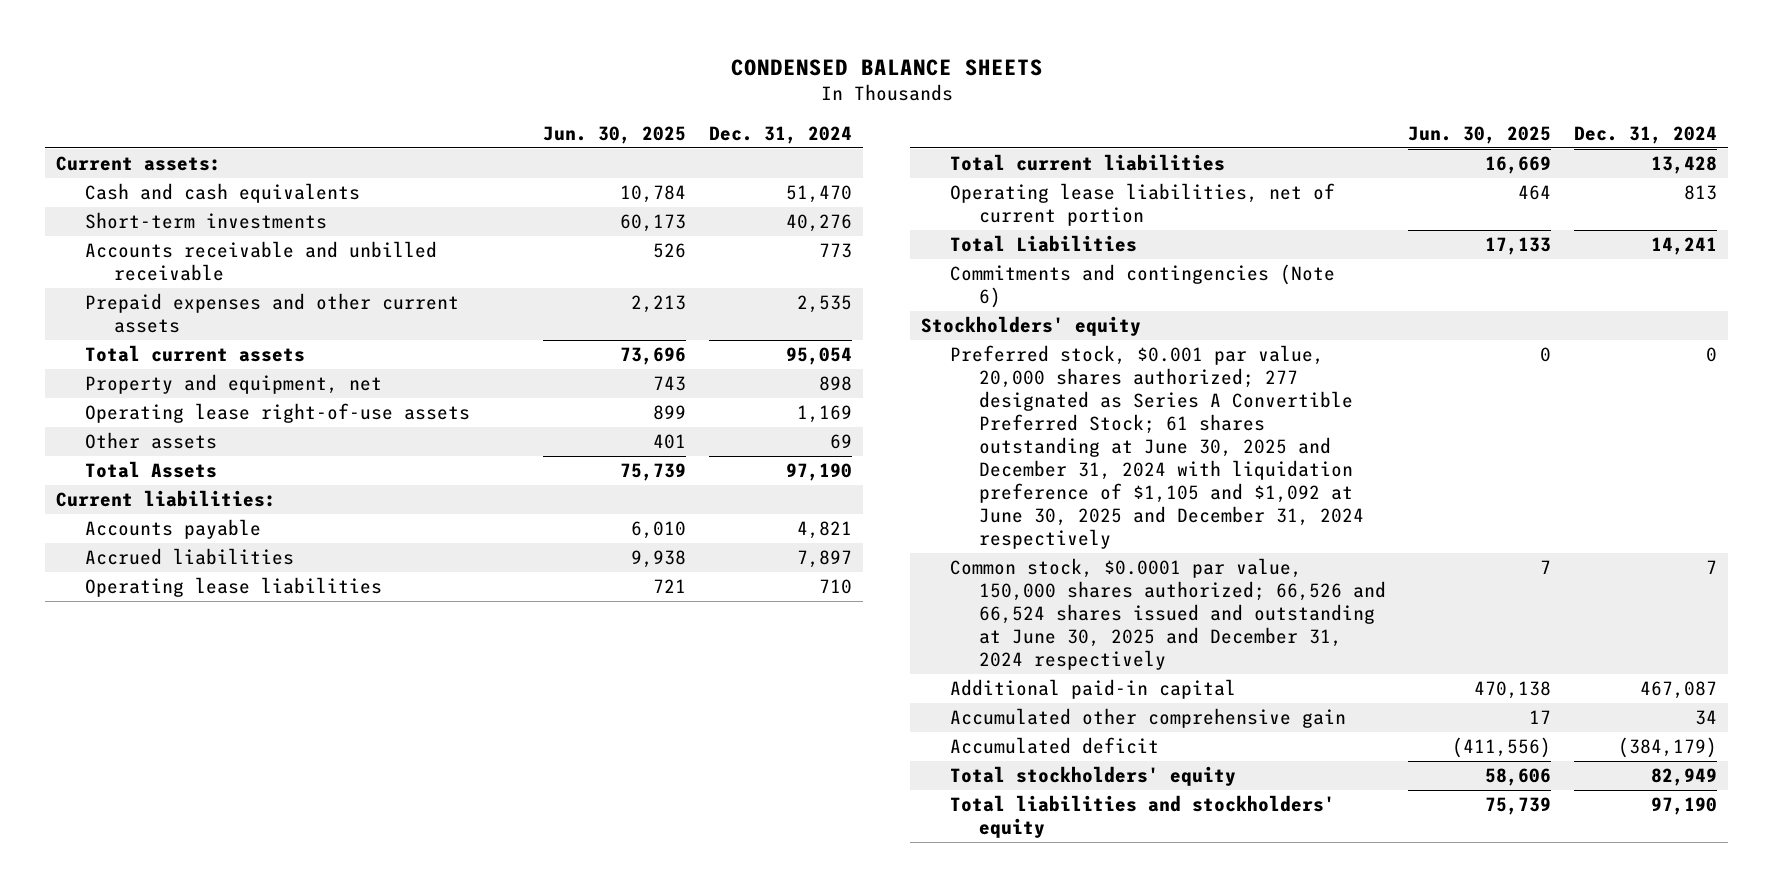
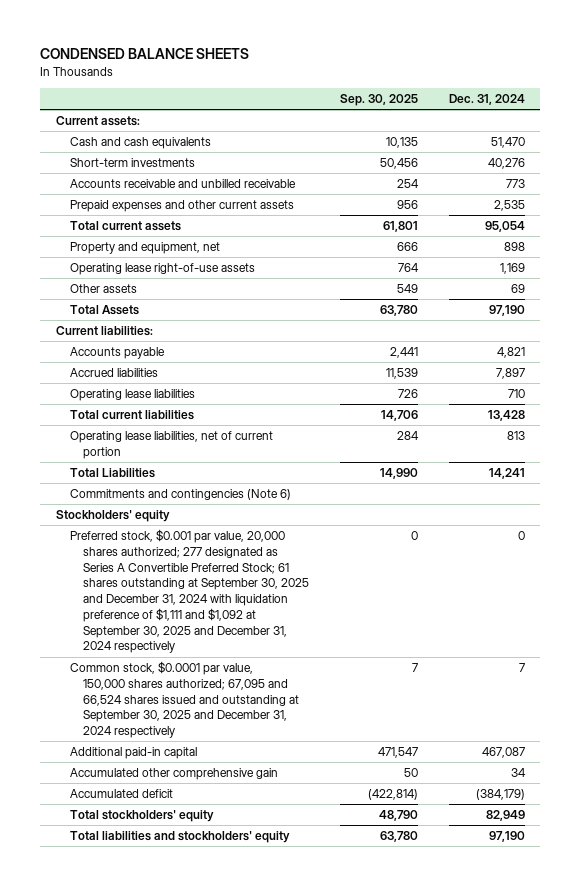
[543,126,687,145] Jun. 30, 2025 -> none
none -> [339,94,418,107] Sep. 30, 2025
[950,344,1365,549] Preferred stock, $0.001 par value, 20,000 shares authorized; 277 designated as Series A Convertible Preferred Stock; 61 shares outstanding at June 30, 2025 and December 31, 2024 with liquidation preference of $1,105 and $1,092 at June 30, 2025 and December 31, 2024 respectively -> [69,529,310,654] Preferred stock, $0.001 par value, 20,000 shares authorized; 277 designated as Series A Convertible Preferred Stock; 61 shares outstanding at September 30, 2025 and December 31, 2024 with liquidation preference of $1,111 and $1,092 at September 30, 2025 and December 31, 2024 respectively
[950,557,1387,670] Common stock, $0.0001 par value, 150,000 shares authorized; 66,526 and 66,524 shares issued and outstanding at June 30, 2025 and December 31, 2024 respectively -> [69,661,300,739] Common stock, $0.0001 par value, 150,000 shares authorized; 67,095 and 66,524 shares issued and outstanding at September 30, 2025 and December 31, 2024 respectively

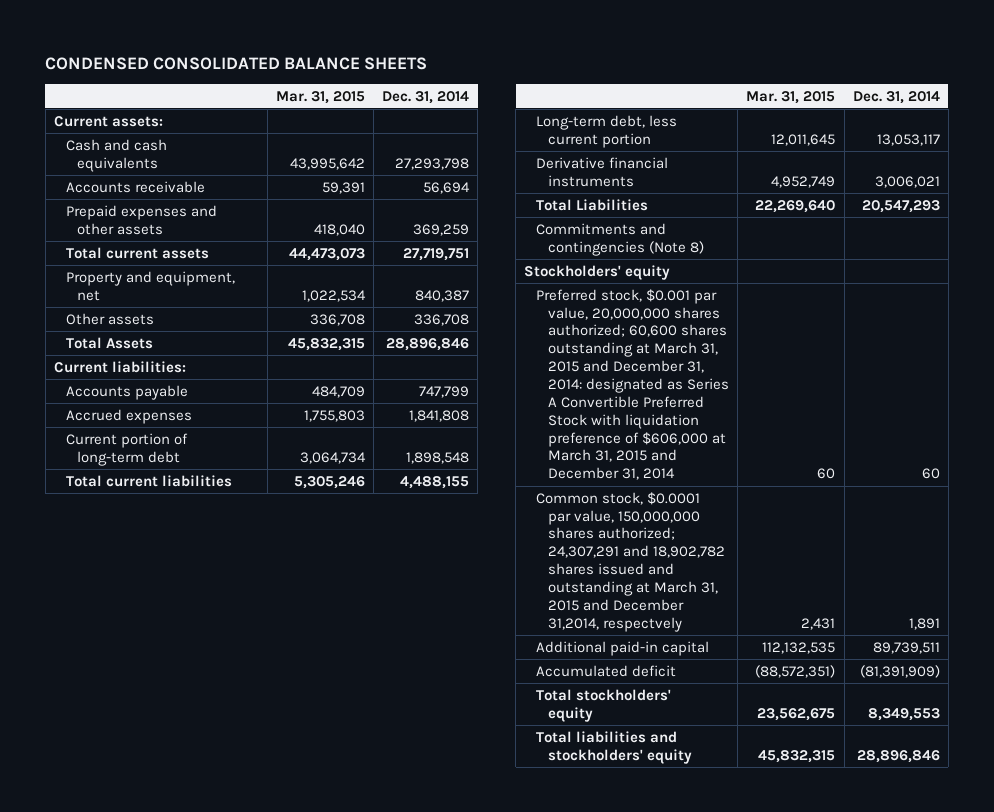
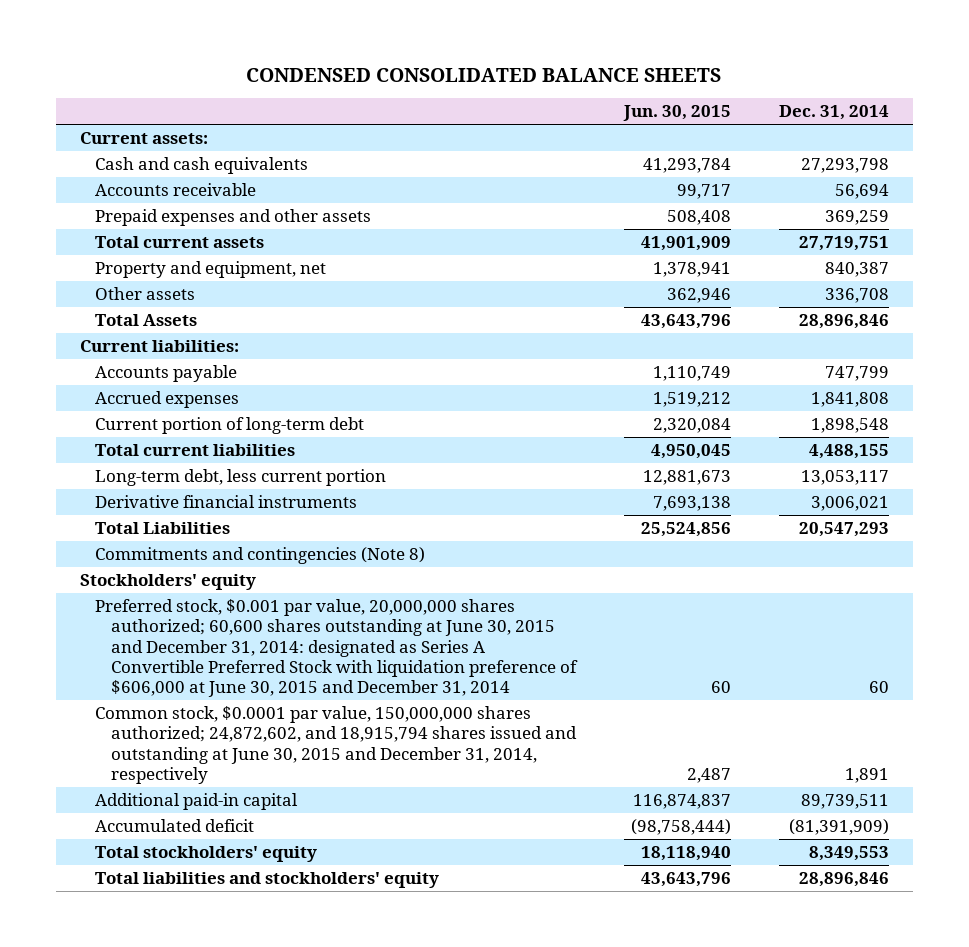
[275,90,365,104] Mar. 31, 2015 -> none
none -> [622,105,731,122] Jun. 30, 2015
[536,288,730,481] Preferred stock, $0.001 par value, 20,000,000 shares authorized; 60,600 shares outstanding at March 31, 2015 and December 31, 2014: designated as Series A Convertible Preferred Stock with liquidation preference of $606,000 at March 31, 2015 and December 31, 2014 -> [95,599,578,698] Preferred stock, $0.001 par value, 20,000,000 shares authorized; 60,600 shares outstanding at June 30, 2015 and December 31, 2014: designated as Series A Convertible Preferred Stock with liquidation preference of $606,000 at June 30, 2015 and December 31, 2014
[536,491,726,632] Common stock, $0.0001 par value, 150,000,000 shares authorized; 24,307,291 and 18,902,782 shares issued and outstanding at March 31, 2015 and December 31,2014, respectvely -> [95,706,577,785] Common stock, $0.0001 par value, 150,000,000 shares authorized; 24,872,602, and 18,915,794 shares issued and outstanding at June 30, 2015 and December 31, 2014, respectively

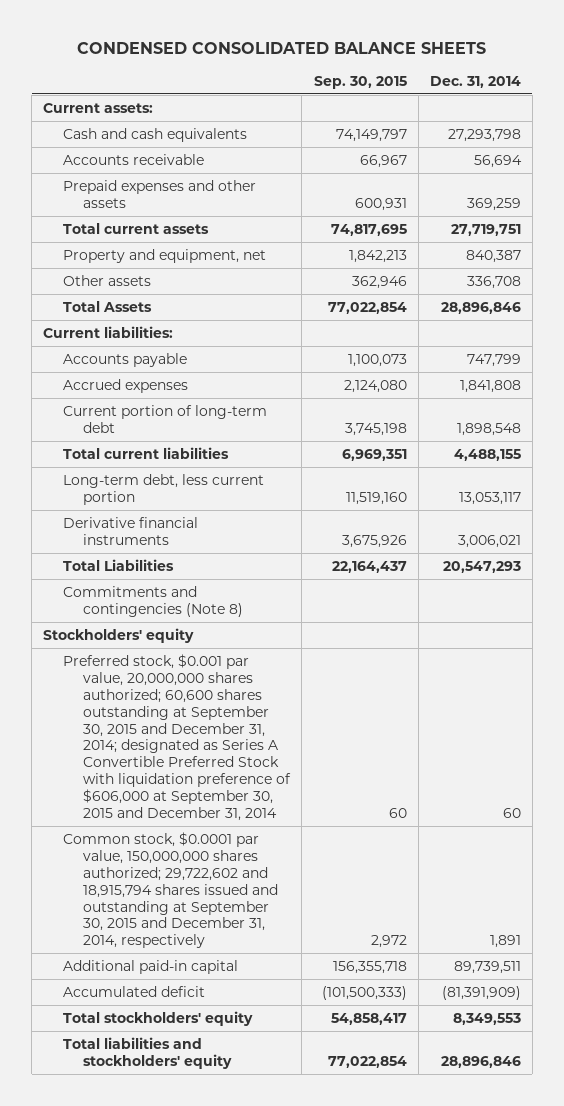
[622,105,731,122] Jun. 30, 2015 -> none
none -> [313,75,407,89] Sep. 30, 2015
[95,599,578,698] Preferred stock, $0.001 par value, 20,000,000 shares authorized; 60,600 shares outstanding at June 30, 2015 and December 31, 2014: designated as Series A Convertible Preferred Stock with liquidation preference of $606,000 at June 30, 2015 and December 31, 2014 -> [63,653,292,822] Preferred stock, $0.001 par value, 20,000,000 shares authorized; 60,600 shares outstanding at September 30, 2015 and December 31, 2014; designated as Series A Convertible Preferred Stock with liquidation preference of $606,000 at September 30, 2015 and December 31, 2014
[95,706,577,785] Common stock, $0.0001 par value, 150,000,000 shares authorized; 24,872,602, and 18,915,794 shares issued and outstanding at June 30, 2015 and December 31, 2014, respectively -> [63,831,279,949] Common stock, $0.0001 par value, 150,000,000 shares authorized; 29,722,602 and 18,915,794 shares issued and outstanding at September 30, 2015 and December 31, 2014, respectively

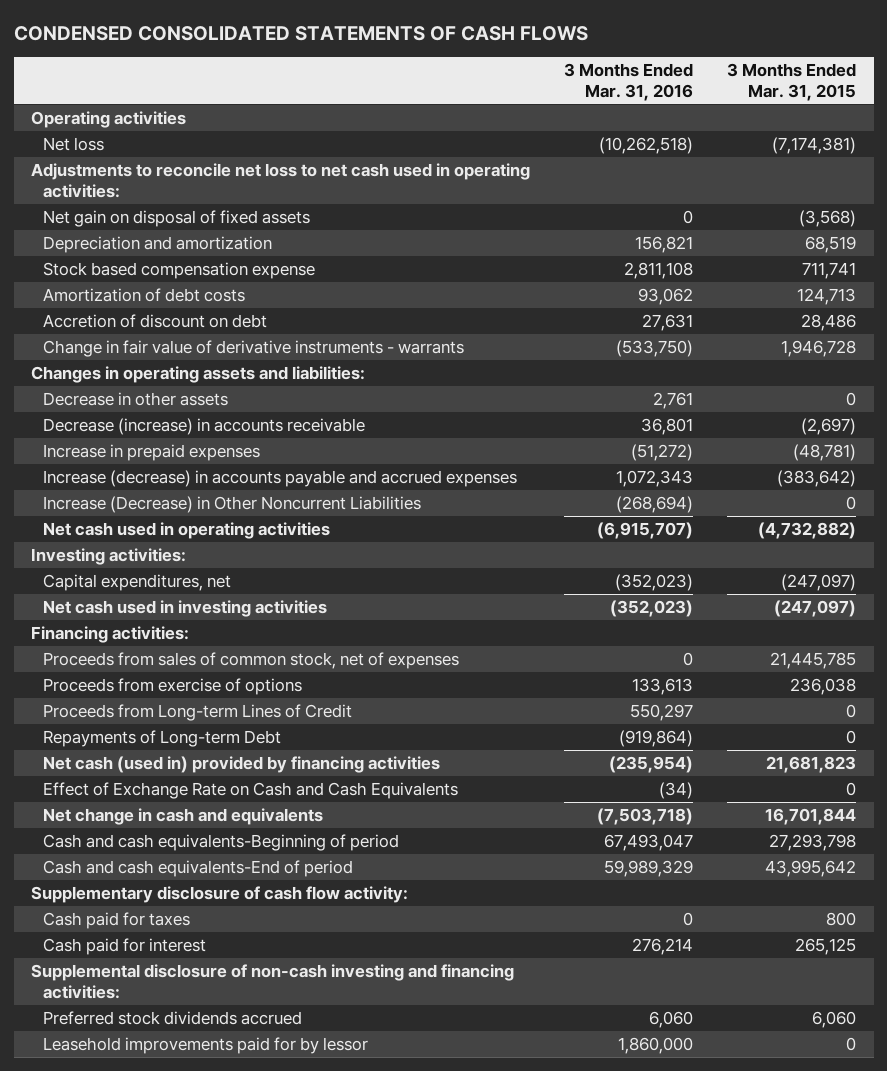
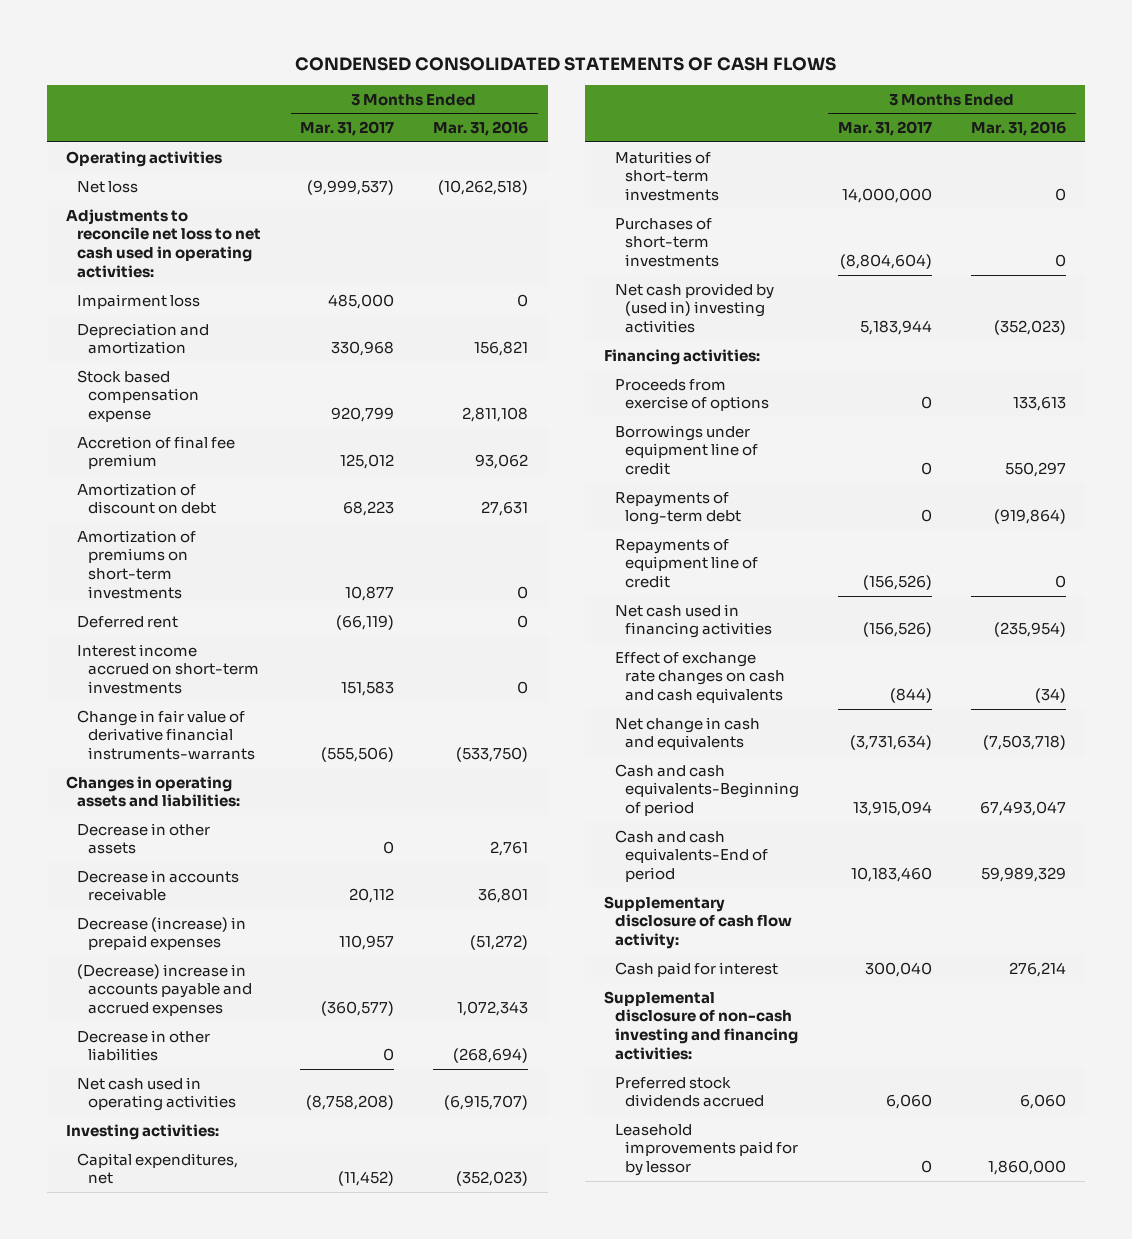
[727,62,857,101] 3 Months Ended Mar. 31, 2015 -> none
none -> [300,121,395,137] Mar. 31, 2017
[43,210,311,228] Net gain on disposal of fixed assets -> none
none -> [77,293,201,309] Impairment loss
[43,288,246,303] Amortization of debt costs -> [77,435,236,470] Accretion of final fee premium
[43,314,268,329] Accretion of discount on debt -> [77,482,216,515] Amortization of discount on debt
none -> [77,529,197,599] Amortization of premiums on short-term investments
none -> [77,615,179,628] Deferred rent
none -> [77,643,259,695] Interest income accrued on short-term investments
[43,340,465,358] Change in fair value of derivative instruments - warrants -> [77,709,255,761] Change in fair value of derivative financial instruments-warrants
[43,418,366,436] Decrease (increase) in accounts receivable -> [77,869,240,902] Decrease in accounts receivable
[43,444,261,462] Increase in prepaid expenses -> [77,916,247,951] Decrease (increase) in prepaid expenses
[43,470,518,488] Increase (decrease) in accounts payable and accrued expenses -> [77,963,252,1017] (Decrease) increase in accounts payable and accrued expenses
[43,496,422,514] Increase (Decrease) in Other Noncurrent Liabilities -> [77,1029,211,1062] Decrease in other liabilities
none -> [614,150,720,202] Maturities of short-term investments
none -> [614,217,720,268] Purchases of short-term investments
[43,600,328,618] Net cash used in investing activities -> [614,282,774,334] Net cash provided by (used in) investing activities
[43,652,460,670] Proceeds from sales of common stock, net of expenses -> none
[43,704,353,722] Proceeds from Long-term Lines of Credit -> [614,424,759,476] Borrowings under equipment line of credit
[43,730,282,748] Repayments of Long-term Debt -> [614,491,742,526] Repayments of long-term debt
none -> [614,538,759,589] Repayments of equipment line of credit
[43,756,441,774] Net cash (used in) provided by financing activities -> [614,603,773,639] Net cash used in financing activities
[43,782,459,800] Effect of Exchange Rate on Cash and Cash Equivalents -> [614,651,786,704] Effect of exchange rate changes on cash and cash equivalents
[43,912,191,930] Cash paid for taxes -> none

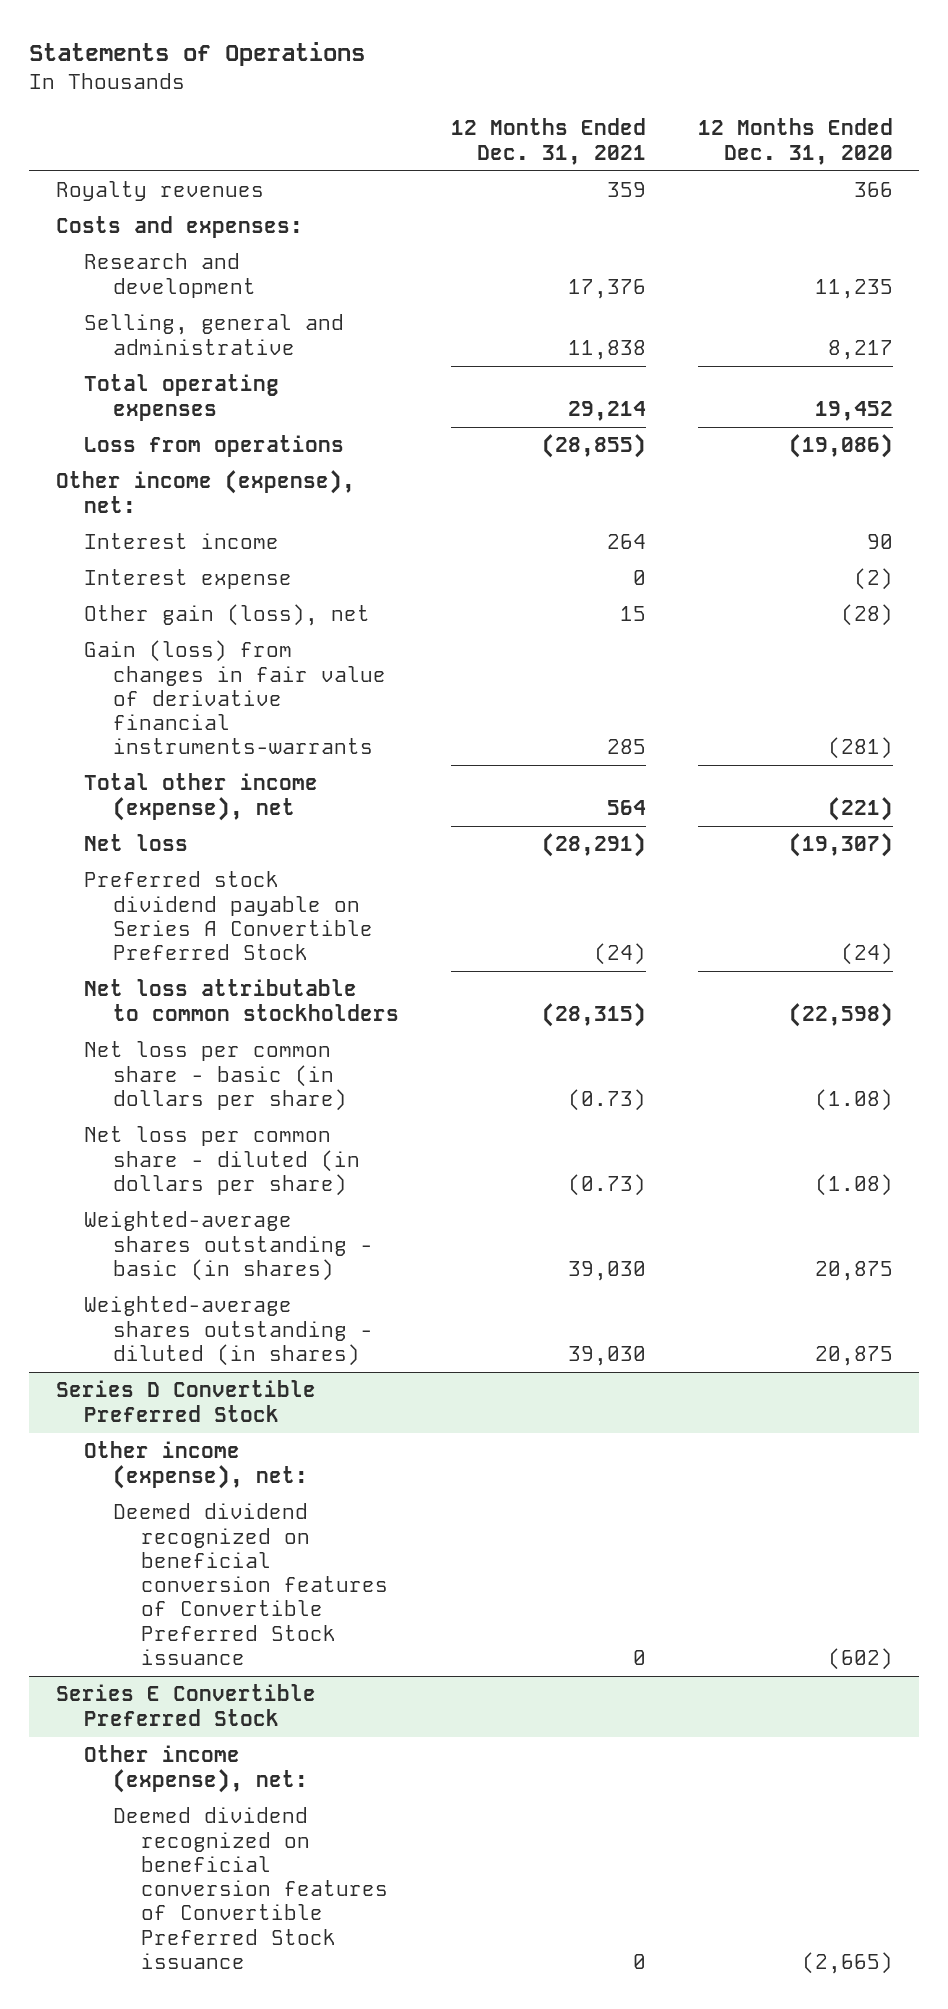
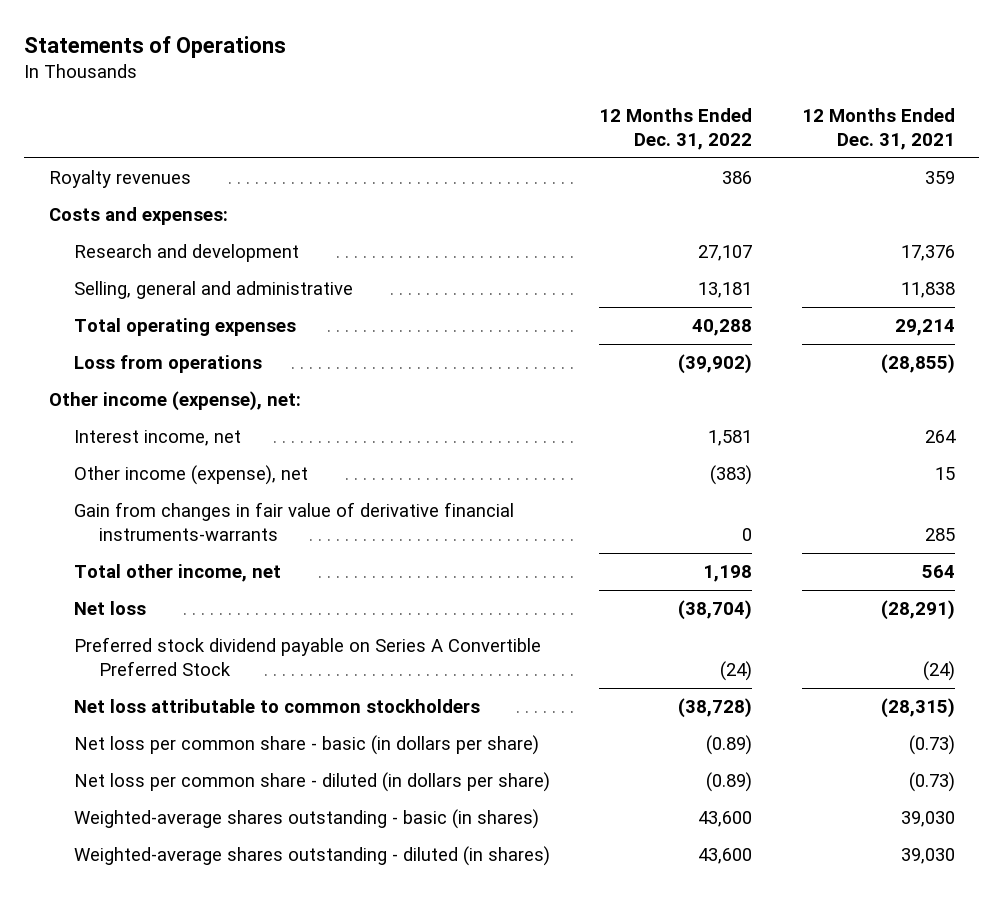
[697,118,893,165] 12 Months Ended Dec. 31, 2020 -> none
none -> [599,107,753,150] 12 Months Ended Dec. 31, 2022
[84,569,293,590] Interest expense -> none
[84,533,280,550] Interest income -> [73,430,241,447] Interest income, net
[84,604,371,627] Other gain (loss), net -> [73,465,308,486] Other income (expense), net
[84,640,386,755] Gain (loss) from changes in fair value of derivative financial instruments-warrants -> [73,502,514,541] Gain from changes in fair value of derivative financial instruments-warrants
[84,773,319,821] Total other income (expense), net -> [73,564,281,583] Total other income, net
[55,1380,316,1422] Series D Convertible Preferred Stock -> none
[84,1441,308,1489] Other income (expense), net: -> none
[112,1503,389,1665] Deemed dividend recognized on beneficial conversion features of Convertible Preferred Stock issuance -> none
[55,1684,316,1726] Series E Convertible Preferred Stock -> none
[84,1745,308,1793] Other income (expense), net: -> none
[112,1807,389,1969] Deemed dividend recognized on beneficial conversion features of Convertible Preferred Stock issuance -> none

